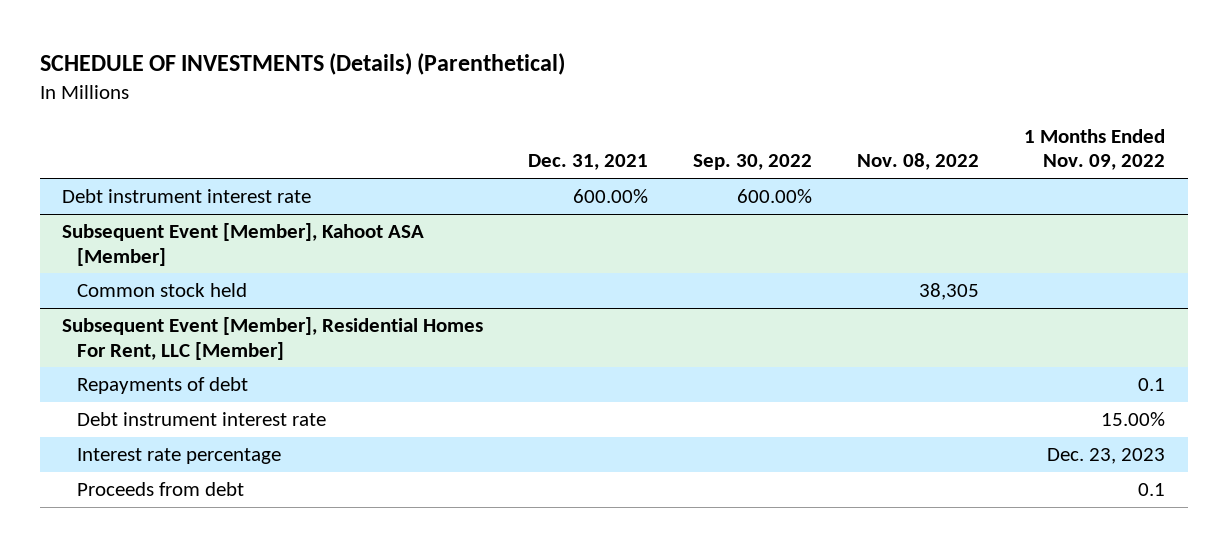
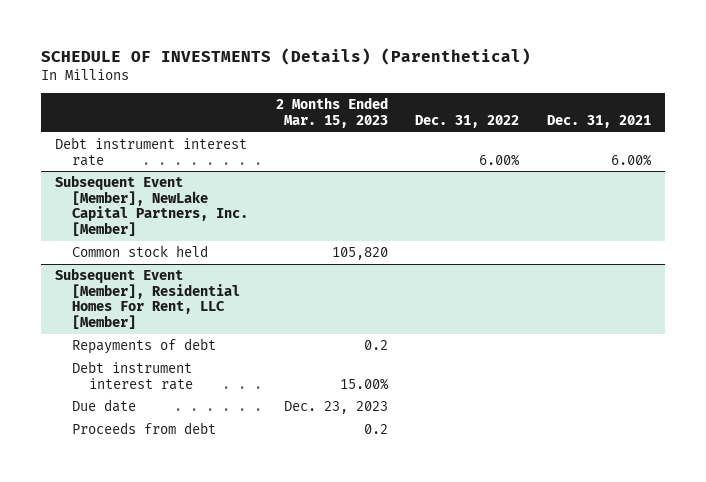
[693,154,813,171] Sep. 30, 2022 -> none
[857,153,980,171] Nov. 08, 2022 -> none
[1024,128,1166,171] 1 Months Ended Nov. 09, 2022 -> none
none -> [275,97,388,129] 2 Months Ended Mar. 15, 2023
none -> [415,115,520,129] Dec. 31, 2022
[62,222,425,266] Subsequent Event [Member], Kahoot ASA [Member] -> none
[76,282,247,297] Common stock held -> none
[573,188,649,203] 600.00% -> [610,153,652,166] 6.00%
none -> [55,175,248,237] Subsequent Event [Member], NewLake Capital Partners, Inc. [Member]
none -> [71,245,208,258] Common stock held
[76,447,281,464] Interest rate percentage -> [71,399,136,413] Due date

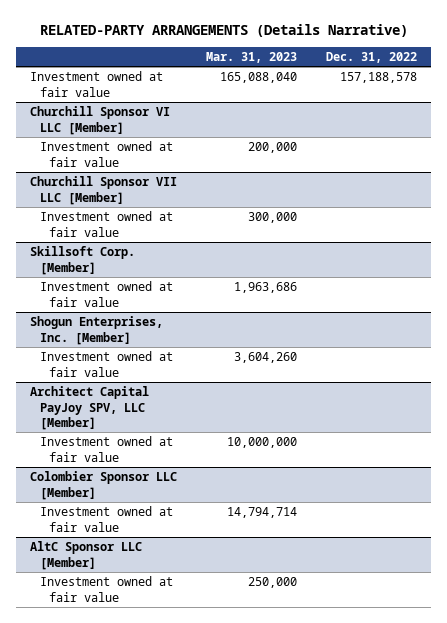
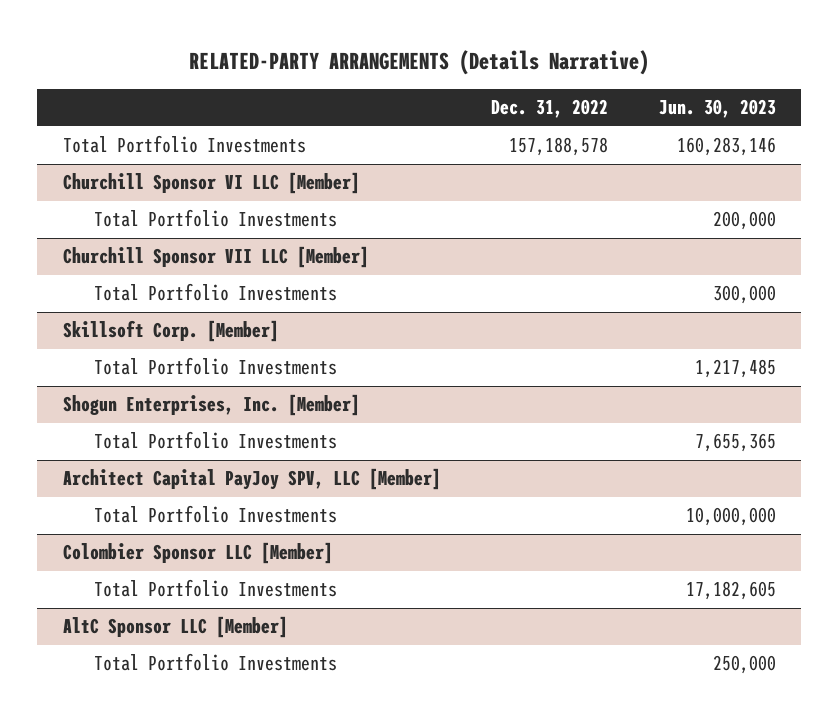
[206,51,298,63] Mar. 31, 2023 -> none
none -> [658,99,776,119] Jun. 30, 2023
[30,71,164,97] Investment owned at fair value -> [62,135,306,154] Total Portfolio Investments
[39,141,173,167] Investment owned at fair value -> [93,209,337,228] Total Portfolio Investments
[39,211,173,237] Investment owned at fair value -> [93,283,337,302] Total Portfolio Investments
[39,281,173,307] Investment owned at fair value -> [93,357,337,376] Total Portfolio Investments
[39,351,173,377] Investment owned at fair value -> [93,431,337,450] Total Portfolio Investments
[39,436,173,462] Investment owned at fair value -> [93,505,337,524] Total Portfolio Investments
[39,506,173,532] Investment owned at fair value -> [93,579,337,598] Total Portfolio Investments
[39,576,173,602] Investment owned at fair value -> [93,653,337,672] Total Portfolio Investments

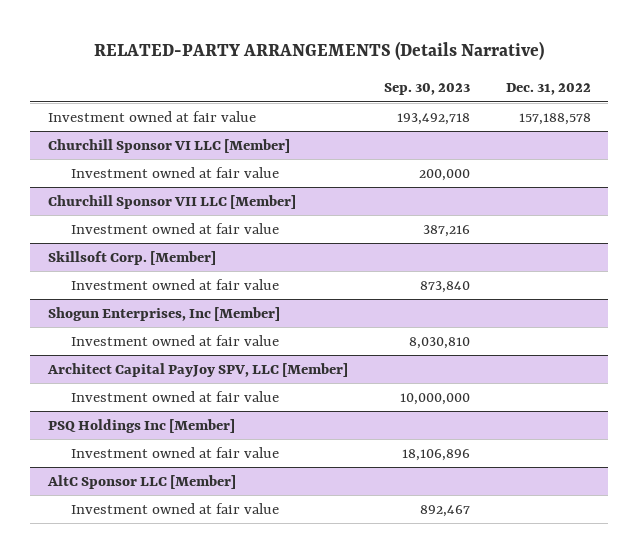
[658,99,776,119] Jun. 30, 2023 -> none
none -> [383,83,470,96] Sep. 30, 2023
[62,135,306,154] Total Portfolio Investments -> [47,111,256,123] Investment owned at fair value
[93,209,337,228] Total Portfolio Investments -> [71,167,280,179] Investment owned at fair value
[93,283,337,302] Total Portfolio Investments -> [71,223,280,235] Investment owned at fair value
[93,357,337,376] Total Portfolio Investments -> [71,279,280,291] Investment owned at fair value
[62,394,360,417] Shogun Enterprises, Inc. [Member] -> [47,307,280,322] Shogun Enterprises, Inc [Member]
[93,431,337,450] Total Portfolio Investments -> [71,335,280,347] Investment owned at fair value
[62,542,333,565] Colombier Sponsor LLC [Member] -> none
[93,579,337,598] Total Portfolio Investments -> none
[93,505,337,524] Total Portfolio Investments -> [71,391,280,403] Investment owned at fair value
none -> [47,419,235,434] PSQ Holdings Inc [Member]
none -> [71,447,280,459] Investment owned at fair value
[93,653,337,672] Total Portfolio Investments -> [71,503,280,515] Investment owned at fair value

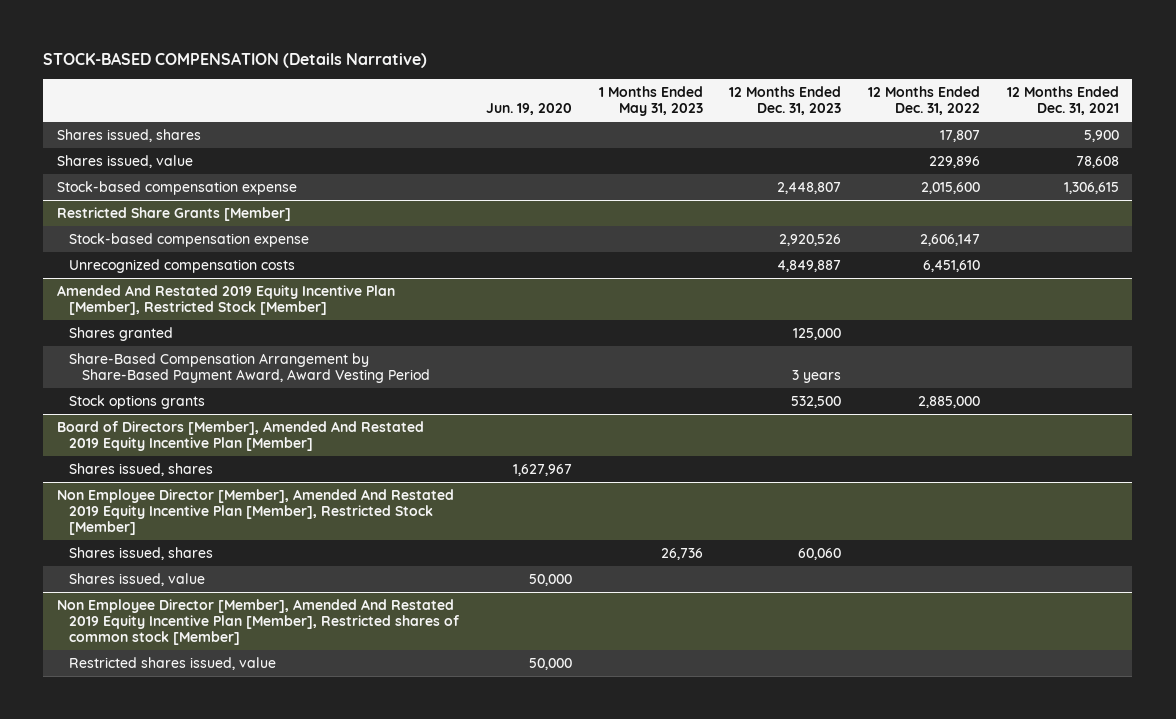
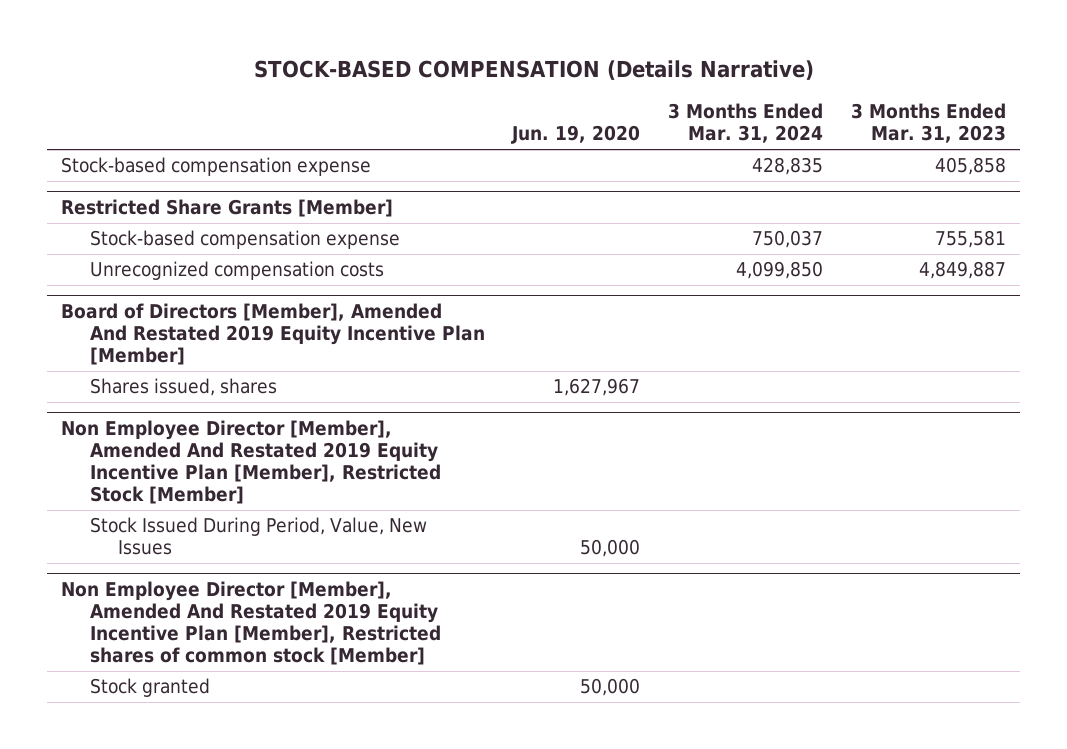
[598,85,703,117] 1 Months Ended May 31, 2023 -> none
[729,85,842,116] 12 Months Ended Dec. 31, 2023 -> none
[868,85,981,116] 12 Months Ended Dec. 31, 2022 -> none
[1006,85,1119,116] 12 Months Ended Dec. 31, 2021 -> none
none -> [668,103,824,144] 3 Months Ended Mar. 31, 2024
none -> [850,103,1006,144] 3 Months Ended Mar. 31, 2023
[56,128,201,142] Shares issued, shares -> none
[56,154,193,168] Shares issued, value -> none
[56,284,395,316] Amended And Restated 2019 Equity Incentive Plan [Member], Restricted Stock [Member] -> none
[69,326,174,341] Shares granted -> none
[69,352,430,384] Share-Based Compensation Arrangement by Share-Based Payment Award, Award Vesting Period -> none
[69,394,206,409] Stock options grants -> none
[69,546,214,560] Shares issued, shares -> none
[69,572,206,586] Shares issued, value -> [89,517,427,556] Stock Issued During Period, Value, New Issues
[69,656,277,670] Restricted shares issued, value -> [89,678,210,698] Stock granted

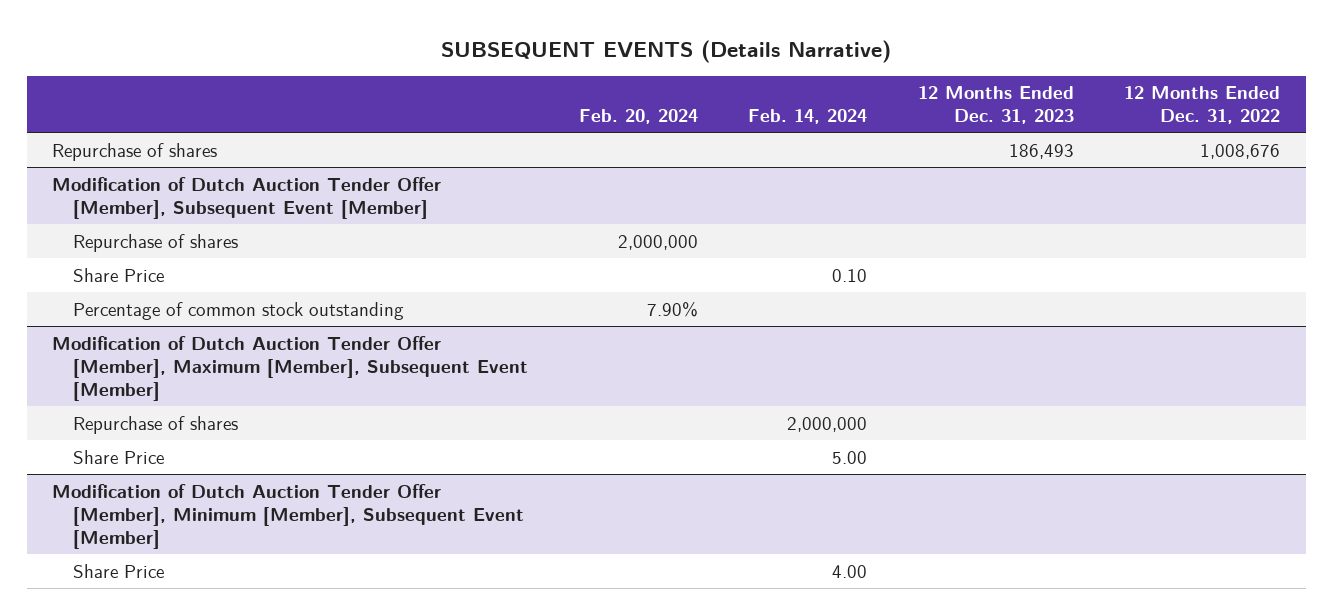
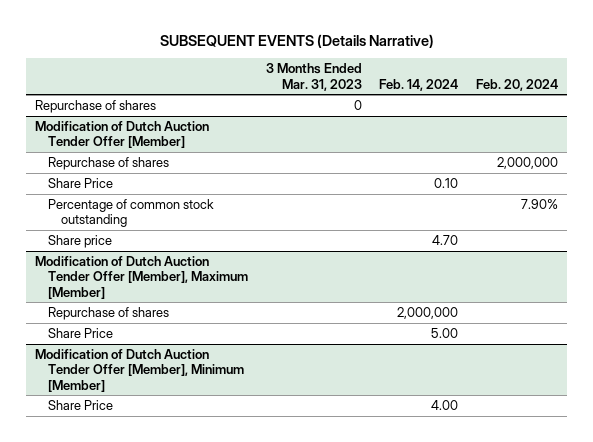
[917,86,1074,125] 12 Months Ended Dec. 31, 2023 -> none
[1124,86,1281,125] 12 Months Ended Dec. 31, 2022 -> none
none -> [265,63,362,91] 3 Months Ended Mar. 31, 2023
[52,176,442,219] Modification of Dutch Auction Tender Offer [Member], Subsequent Event [Member] -> [34,120,209,149] Modification of Dutch Auction Tender Offer [Member]
none -> [47,234,112,248] Share price
[52,335,529,401] Modification of Dutch Auction Tender Offer [Member], Maximum [Member], Subsequent Event [Member] -> [34,255,248,299] Modification of Dutch Auction Tender Offer [Member], Maximum [Member]
[52,483,525,549] Modification of Dutch Auction Tender Offer [Member], Minimum [Member], Subsequent Event [Member] -> [34,348,244,392] Modification of Dutch Auction Tender Offer [Member], Minimum [Member]

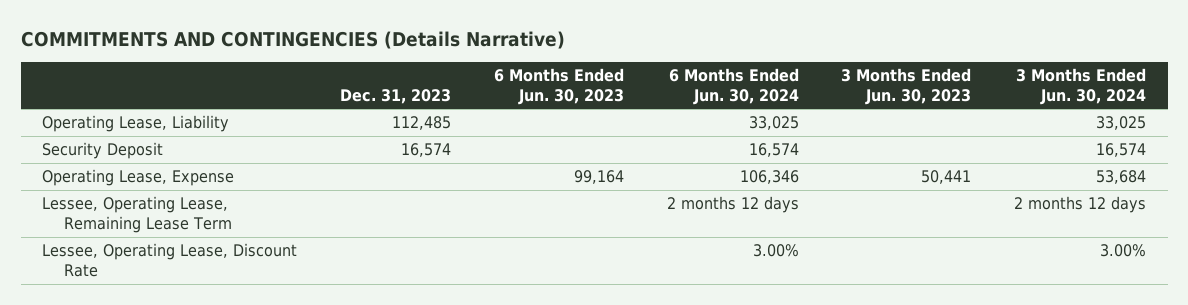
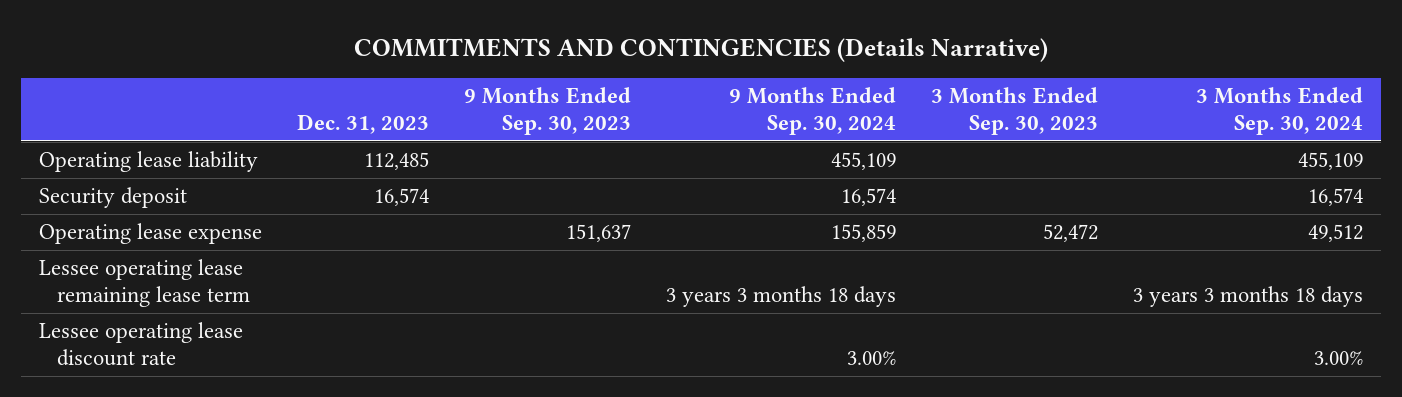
[493,68,624,105] 6 Months Ended Jun. 30, 2023 -> none
[668,68,799,105] 6 Months Ended Jun. 30, 2024 -> none
[841,68,972,105] 3 Months Ended Jun. 30, 2023 -> none
[1016,68,1147,105] 3 Months Ended Jun. 30, 2024 -> none
none -> [464,87,632,136] 9 Months Ended Sep. 30, 2023
none -> [729,87,897,136] 9 Months Ended Sep. 30, 2024
none -> [931,87,1099,136] 3 Months Ended Sep. 30, 2023
none -> [1196,87,1364,136] 3 Months Ended Sep. 30, 2024
[42,115,230,133] Operating Lease, Liability -> [38,151,258,173] Operating lease liability
[42,142,164,160] Security Deposit -> [38,187,187,209] Security deposit
[42,169,235,187] Operating Lease, Expense -> [38,223,262,245] Operating lease expense
[42,196,233,233] Lessee, Operating Lease, Remaining Lease Term -> [38,259,250,308] Lessee operating lease remaining lease term
[42,243,298,277] Lessee, Operating Lease, Discount Rate -> [38,322,243,367] Lessee operating lease discount rate

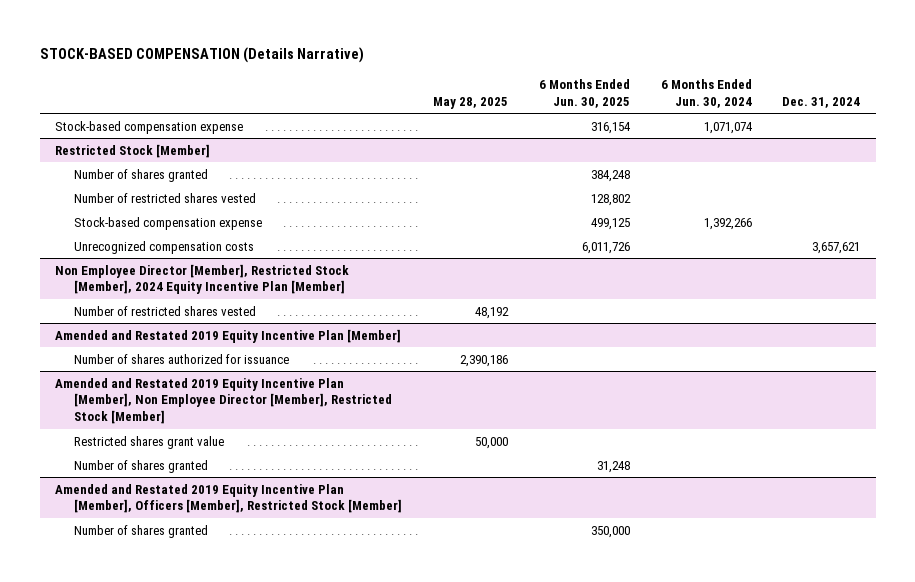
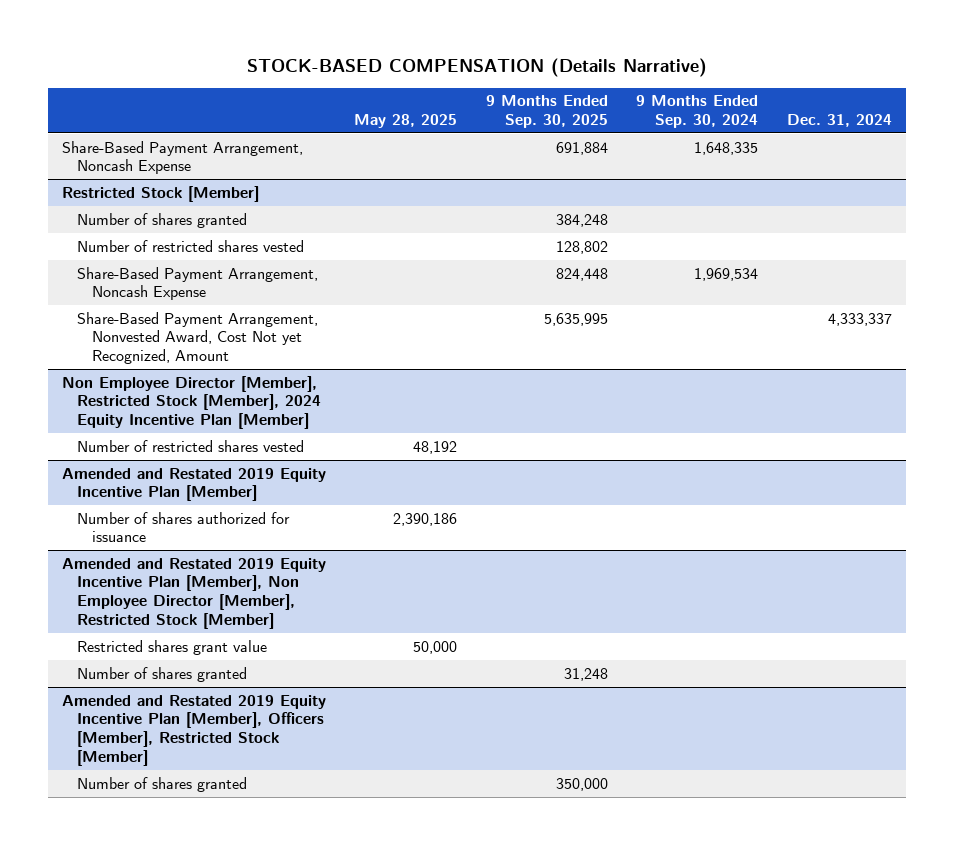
[538,79,630,108] 6 Months Ended Jun. 30, 2025 -> none
[660,79,752,108] 6 Months Ended Jun. 30, 2024 -> none
none -> [485,95,608,129] 9 Months Ended Sep. 30, 2025
none -> [636,95,759,129] 9 Months Ended Sep. 30, 2024
[54,120,243,134] Stock-based compensation expense -> [61,140,303,175] Share-Based Payment Arrangement, Noncash Expense
[74,240,255,254] Unrecognized compensation costs -> none
[74,216,263,230] Stock-based compensation expense -> [76,266,318,301] Share-Based Payment Arrangement, Noncash Expense
none -> [76,311,318,365] Share-Based Payment Arrangement, Nonvested Award, Cost Not yet Recognized, Amount

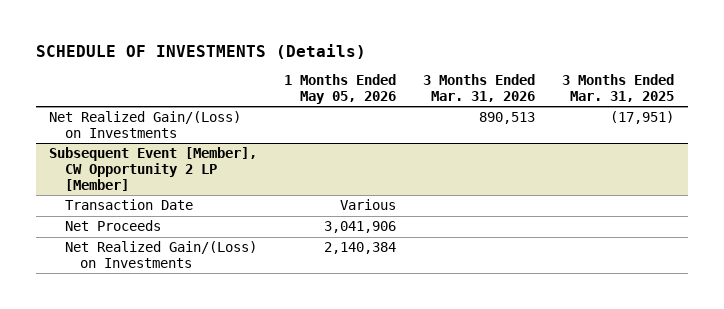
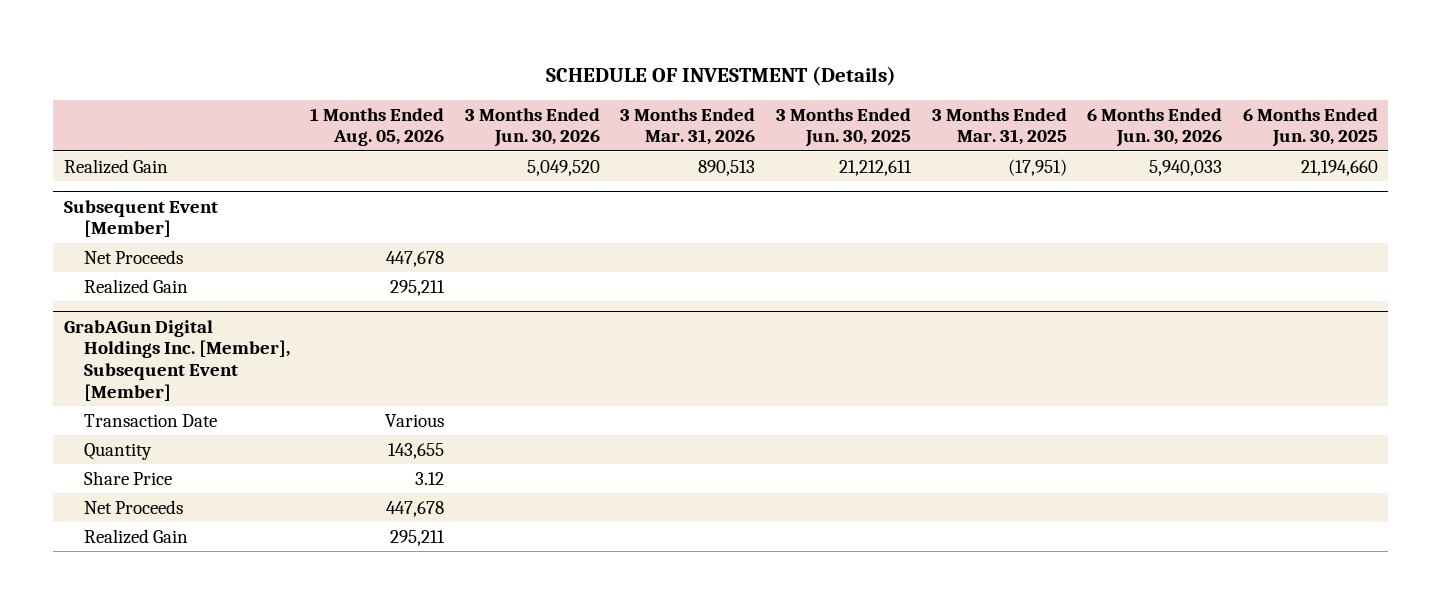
[36,43,367,59] SCHEDULE OF INVESTMENTS (Details) -> [545,65,896,86] SCHEDULE OF INVESTMENT (Details)
[284,74,397,104] 1 Months Ended May 05, 2026 -> none
none -> [310,107,445,147] 1 Months Ended Aug. 05, 2026
none -> [464,107,600,148] 3 Months Ended Jun. 30, 2026
none -> [776,107,912,148] 3 Months Ended Jun. 30, 2025
none -> [1087,107,1223,148] 6 Months Ended Jun. 30, 2026
none -> [1242,107,1378,148] 6 Months Ended Jun. 30, 2025
[64,199,193,211] Transaction Date -> none
[49,111,242,138] Net Realized Gain/(Loss) on Investments -> [63,158,168,174] Realized Gain
[49,147,258,191] Subsequent Event [Member], CW Opportunity 2 LP [Member] -> [63,199,218,238] Subsequent Event [Member]
[64,241,257,268] Net Realized Gain/(Loss) on Investments -> [83,278,188,294] Realized Gain
none -> [63,319,290,401] GrabAGun Digital Holdings Inc. [Member], Subsequent Event [Member]
none -> [83,413,217,427] Transaction Date
none -> [83,442,152,460] Quantity
none -> [83,470,172,485] Share Price
none -> [83,499,183,514] Net Proceeds
none -> [83,528,188,544] Realized Gain

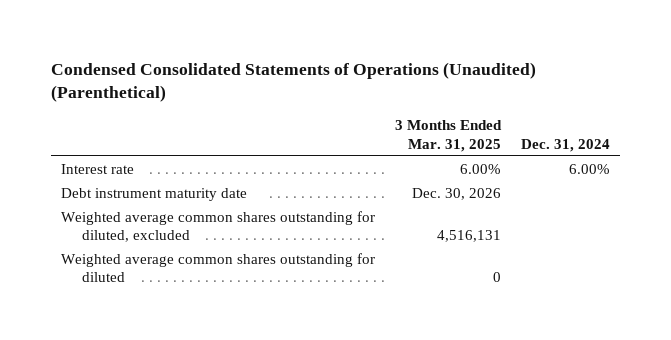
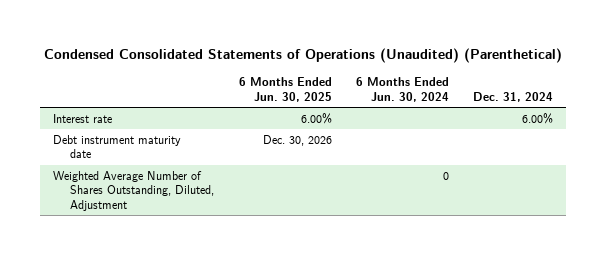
[395,120,503,152] 3 Months Ended Mar. 31, 2025 -> none
none -> [238,77,332,102] 6 Months Ended Jun. 30, 2025
none -> [355,77,449,102] 6 Months Ended Jun. 30, 2024
[61,210,376,243] Weighted average common shares outstanding for diluted, excluded -> none
[61,252,376,283] Weighted average common shares outstanding for diluted -> [52,170,215,212] Weighted Average Number of Shares Outstanding, Diluted, Adjustment

